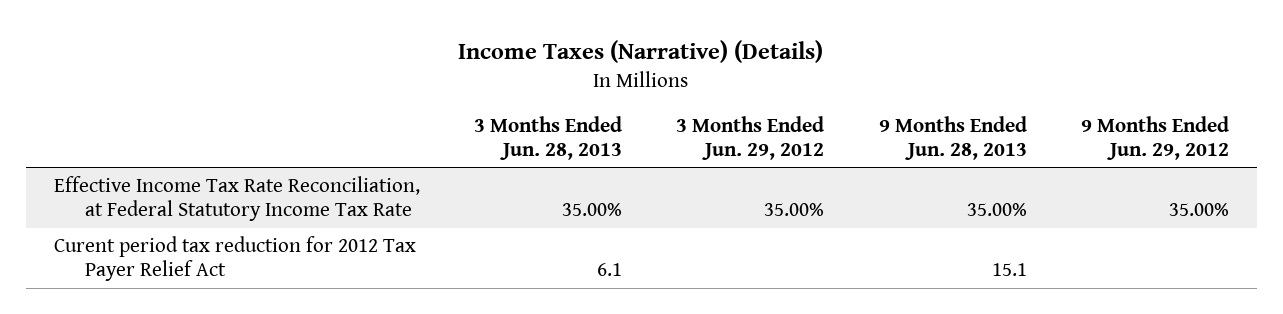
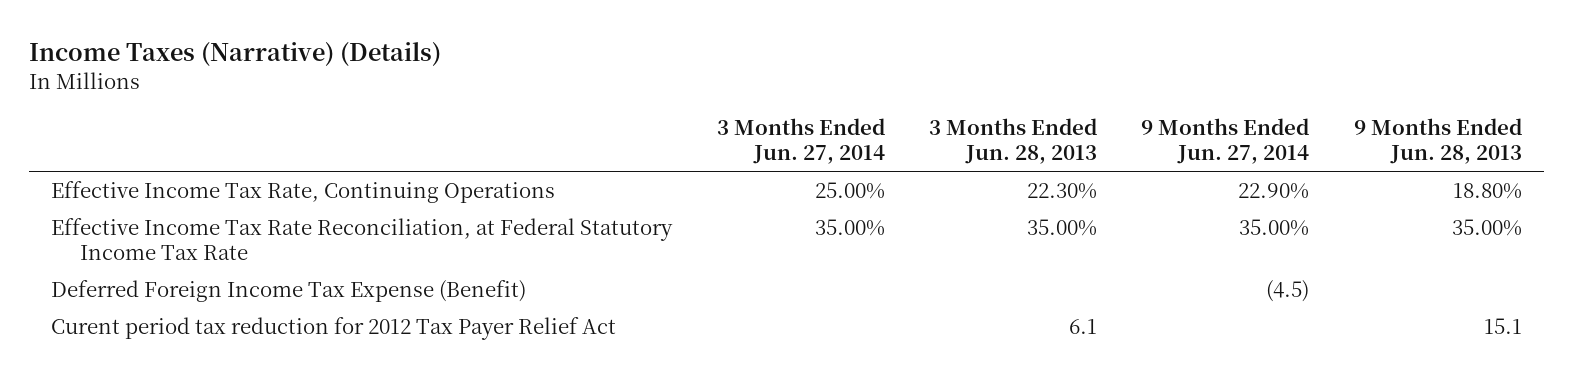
[676,115,825,160] 3 Months Ended Jun. 29, 2012 -> none
[1081,115,1230,160] 9 Months Ended Jun. 29, 2012 -> none
none -> [716,118,885,164] 3 Months Ended Jun. 27, 2014
none -> [1141,118,1310,164] 9 Months Ended Jun. 27, 2014
none -> [51,181,556,204] Effective Income Tax Rate, Continuing Operations
none -> [51,280,527,303] Deferred Foreign Income Tax Expense (Benefit)

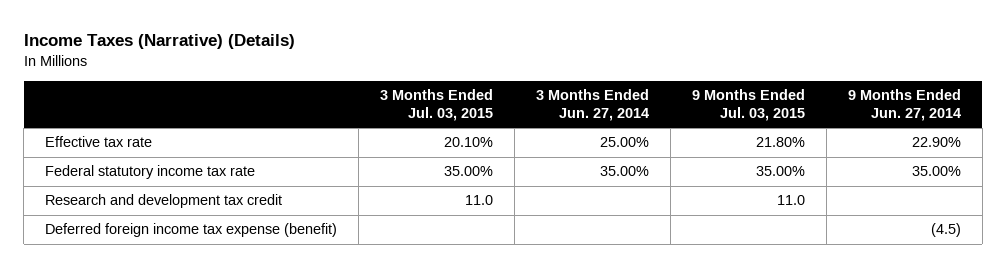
[929,118,1098,164] 3 Months Ended Jun. 28, 2013 -> none
[1353,118,1522,164] 9 Months Ended Jun. 28, 2013 -> none
none -> [380,89,494,121] 3 Months Ended Jul. 03, 2015
none -> [691,89,805,121] 9 Months Ended Jul. 03, 2015
[51,317,617,341] Curent period tax reduction for 2012 Tax Payer Relief Act -> none
[51,181,556,204] Effective Income Tax Rate, Continuing Operations -> [45,136,153,148] Effective tax rate
[51,218,674,260] Effective Income Tax Rate Reconciliation, at Federal Statutory Income Tax Rate -> [45,165,256,180] Federal statutory income tax rate
none -> [45,194,283,209] Research and development tax credit
[51,280,527,303] Deferred Foreign Income Tax Expense (Benefit) -> [45,223,338,238] Deferred foreign income tax expense (benefit)

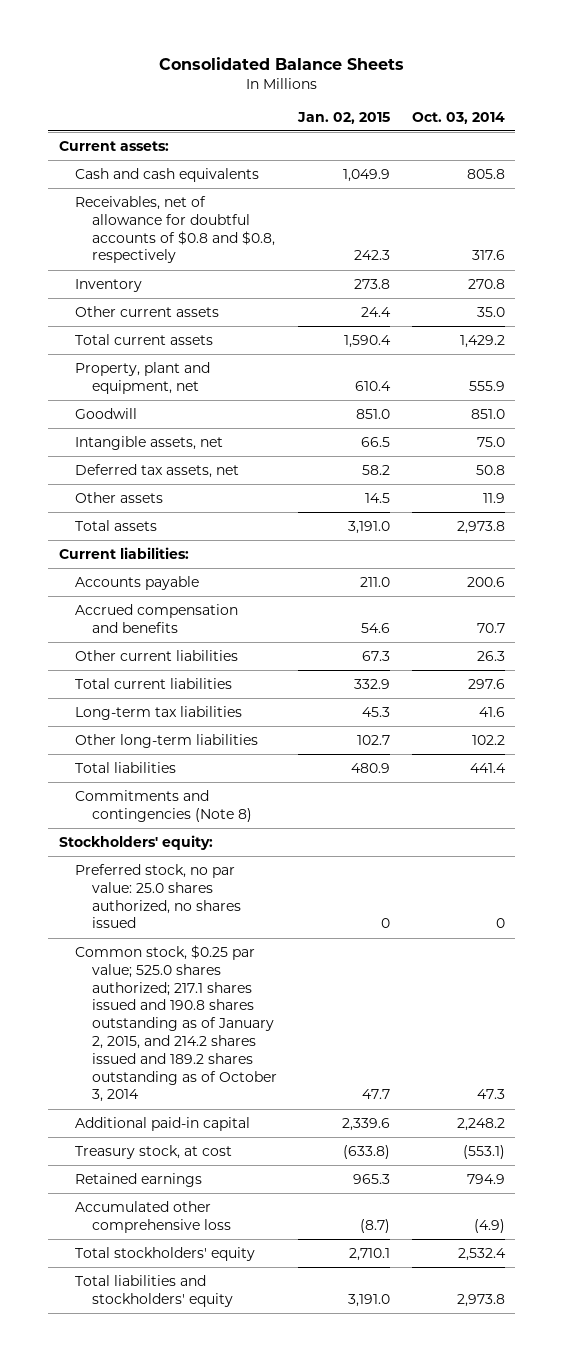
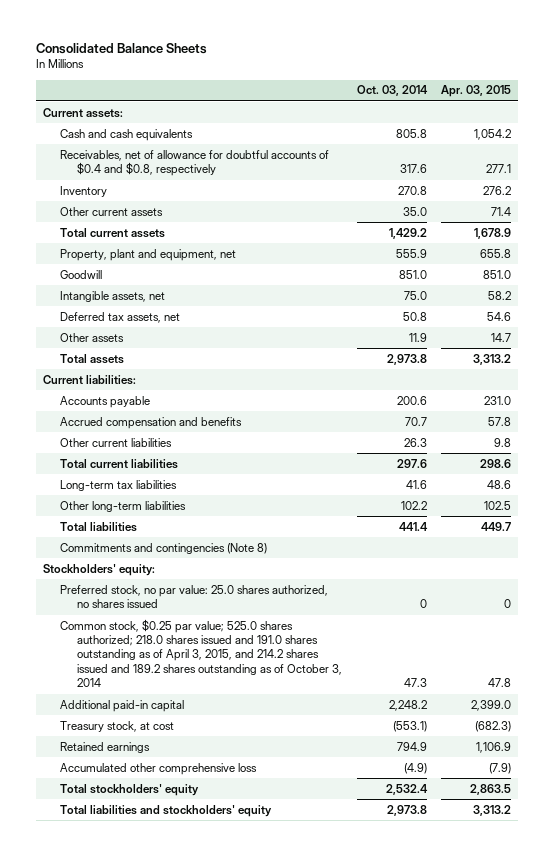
[297,111,391,124] Jan. 02, 2015 -> none
none -> [441,85,512,98] Apr. 03, 2015
[75,196,275,264] Receivables, net of allowance for doubtful accounts of $0.8 and $0.8, respectively -> [59,149,329,177] Receivables, net of allowance for doubtful accounts of $0.4 and $0.8, respectively
[75,945,277,1103] Common stock, $0.25 par value; 525.0 shares authorized; 217.1 shares issued and 190.8 shares outstanding as of January 2, 2015, and 214.2 shares issued and 189.2 shares outstanding as of October 3, 2014 -> [59,618,343,688] Common stock, $0.25 par value; 525.0 shares authorized; 218.0 shares issued and 191.0 shares outstanding as of April 3, 2015, and 214.2 shares issued and 189.2 shares outstanding as of October 3, 2014

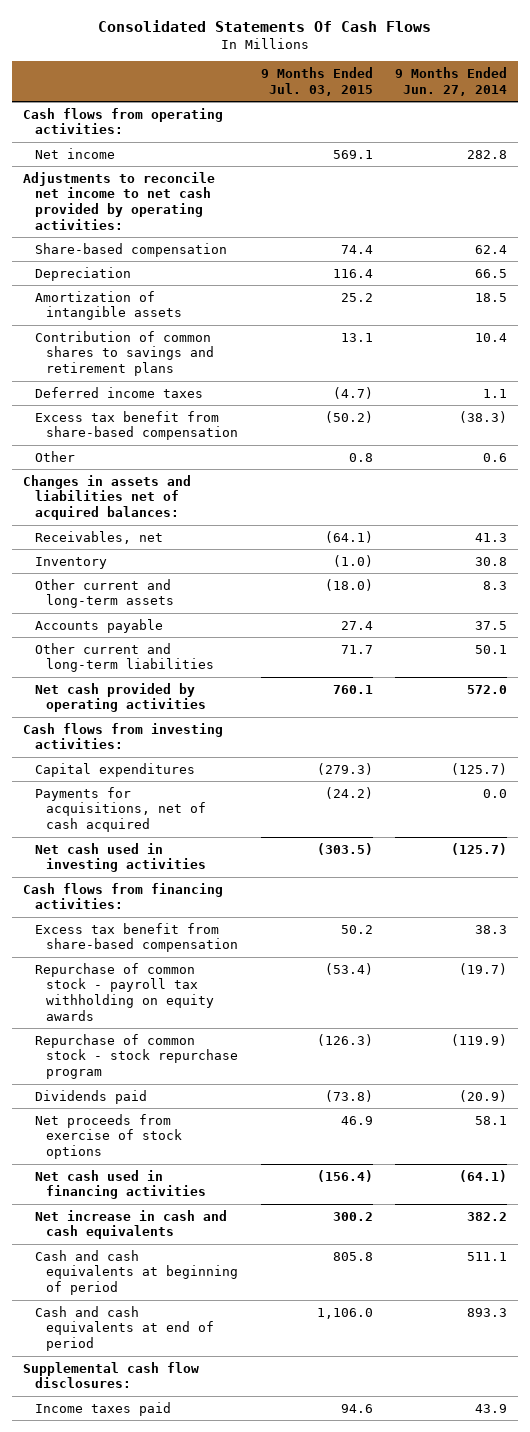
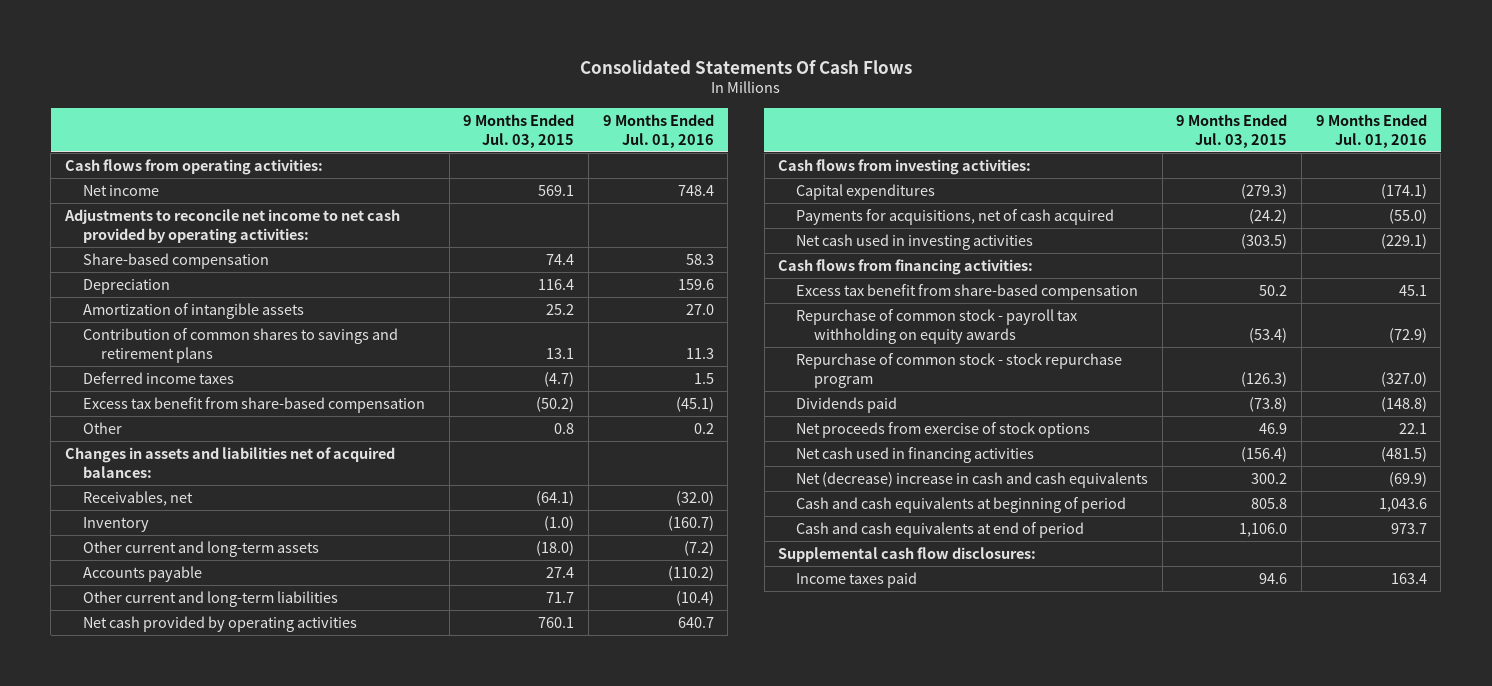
[395,66,508,96] 9 Months Ended Jun. 27, 2014 -> none
none -> [602,113,714,148] 9 Months Ended Jul. 01, 2016
[34,1209,227,1240] Net increase in cash and cash equivalents -> [796,471,1149,488] Net (decrease) increase in cash and cash equivalents

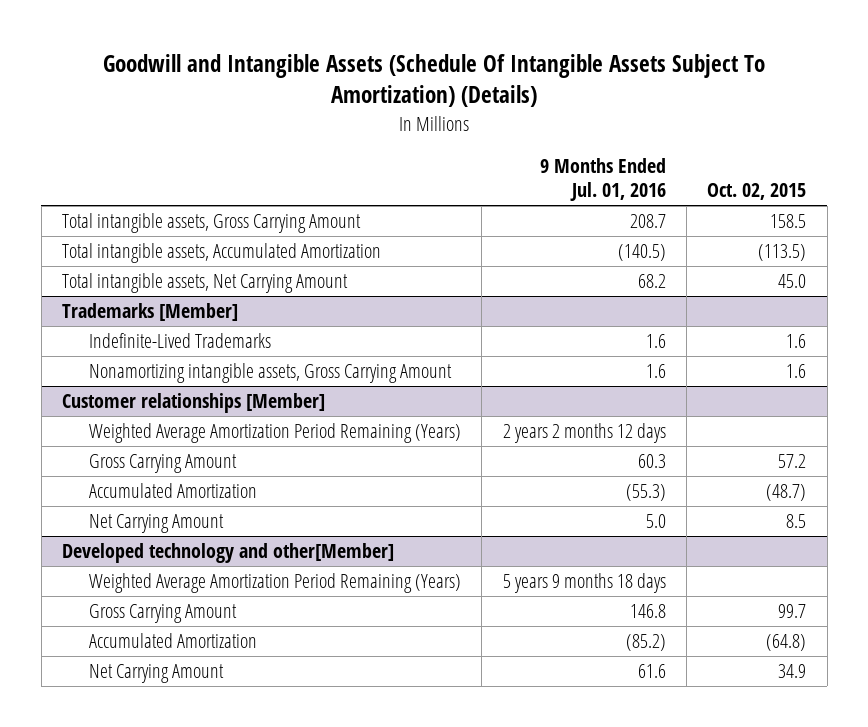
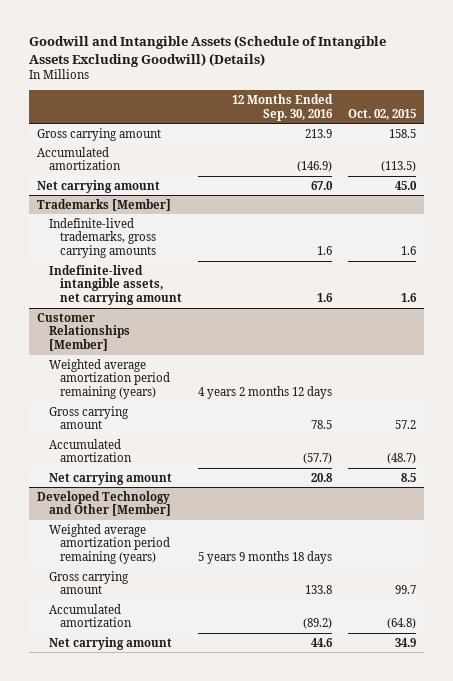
[103,54,766,108] Goodwill and Intangible Assets (Schedule Of Intangible Assets Subject To Amortization) (Details) -> [28,35,386,67] Goodwill and Intangible Assets (Schedule of Intangible Assets Excluding Goodwill) (Details)
[539,157,666,202] 9 Months Ended Jul. 01, 2016 -> none
none -> [232,93,334,121] 12 Months Ended Sep. 30, 2016
[61,213,361,234] Total intangible assets, Gross Carrying Amount -> [36,127,161,141] Gross carrying amount
[61,243,381,264] Total intangible assets, Accumulated Amortization -> [36,146,121,171] Accumulated amortization
[61,273,348,294] Total intangible assets, Net Carrying Amount -> [36,179,160,193] Net carrying amount
[88,333,271,349] Indefinite-Lived Trademarks -> [48,217,157,258] Indefinite-lived trademarks, gross carrying amounts
[88,363,452,384] Nonamortizing intangible assets, Gross Carrying Amount -> [48,264,183,305] Indefinite-lived intangible assets, net carrying amount
[61,393,325,414] Customer relationships [Member] -> [36,312,130,351] Customer Relationships [Member]
[88,423,461,444] Weighted Average Amortization Period Remaining (Years) -> [48,358,171,399] Weighted average amortization period remaining (years)
[88,454,237,474] Gross Carrying Amount -> [48,405,129,430] Gross carrying amount
[88,483,257,499] Accumulated Amortization -> [48,438,133,463] Accumulated amortization
[88,514,224,534] Net Carrying Amount -> [48,471,172,485] Net carrying amount
[61,543,394,564] Developed technology and other[Member] -> [36,490,171,517] Developed Technology and Other [Member]
[88,573,461,594] Weighted Average Amortization Period Remaining (Years) -> [48,523,171,564] Weighted average amortization period remaining (years)
[88,604,237,624] Gross Carrying Amount -> [48,570,129,595] Gross carrying amount
[88,633,257,649] Accumulated Amortization -> [48,603,133,628] Accumulated amortization
[88,664,224,684] Net Carrying Amount -> [48,636,172,650] Net carrying amount

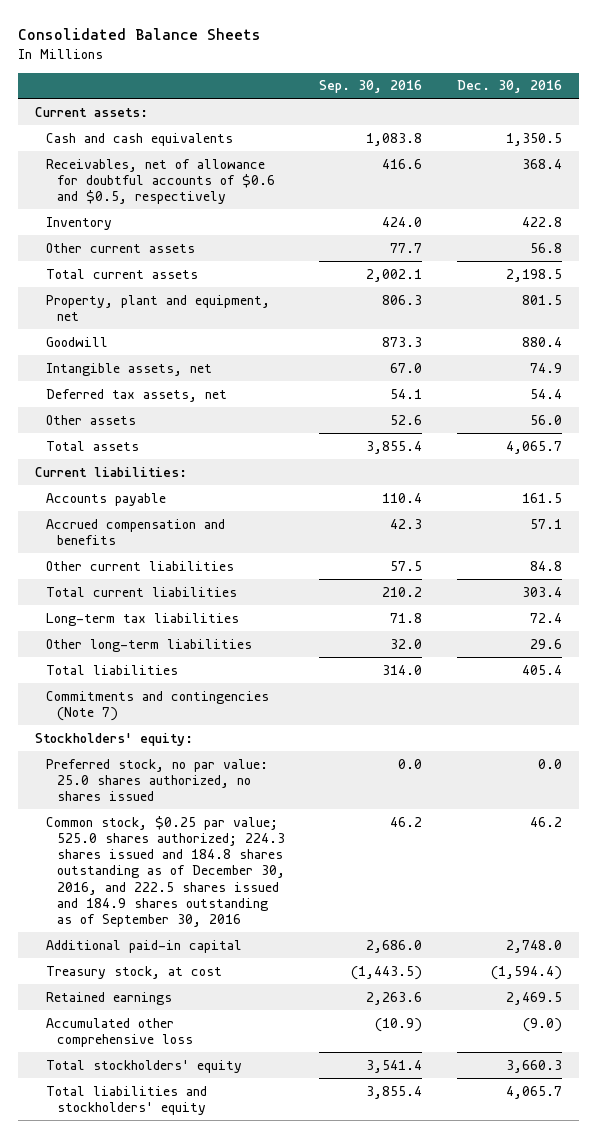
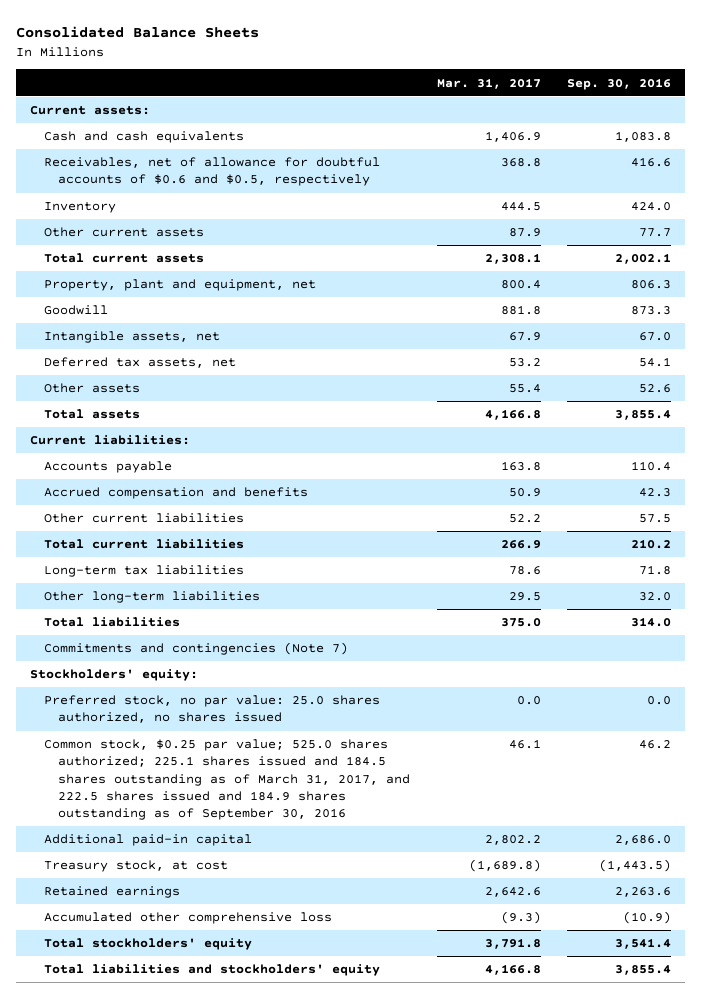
[457,80,563,94] Dec. 30, 2016 -> none
none -> [436,77,541,89] Mar. 31, 2017
[45,815,285,928] Common stock, $0.25 par value; 525.0 shares authorized; 224.3 shares issued and 184.8 shares outstanding as of December 30, 2016, and 222.5 shares issued and 184.9 shares outstanding as of September 30, 2016 -> [43,739,411,820] Common stock, $0.25 par value; 525.0 shares authorized; 225.1 shares issued and 184.5 shares outstanding as of March 31, 2017, and 222.5 shares issued and 184.9 shares outstanding as of September 30, 2016

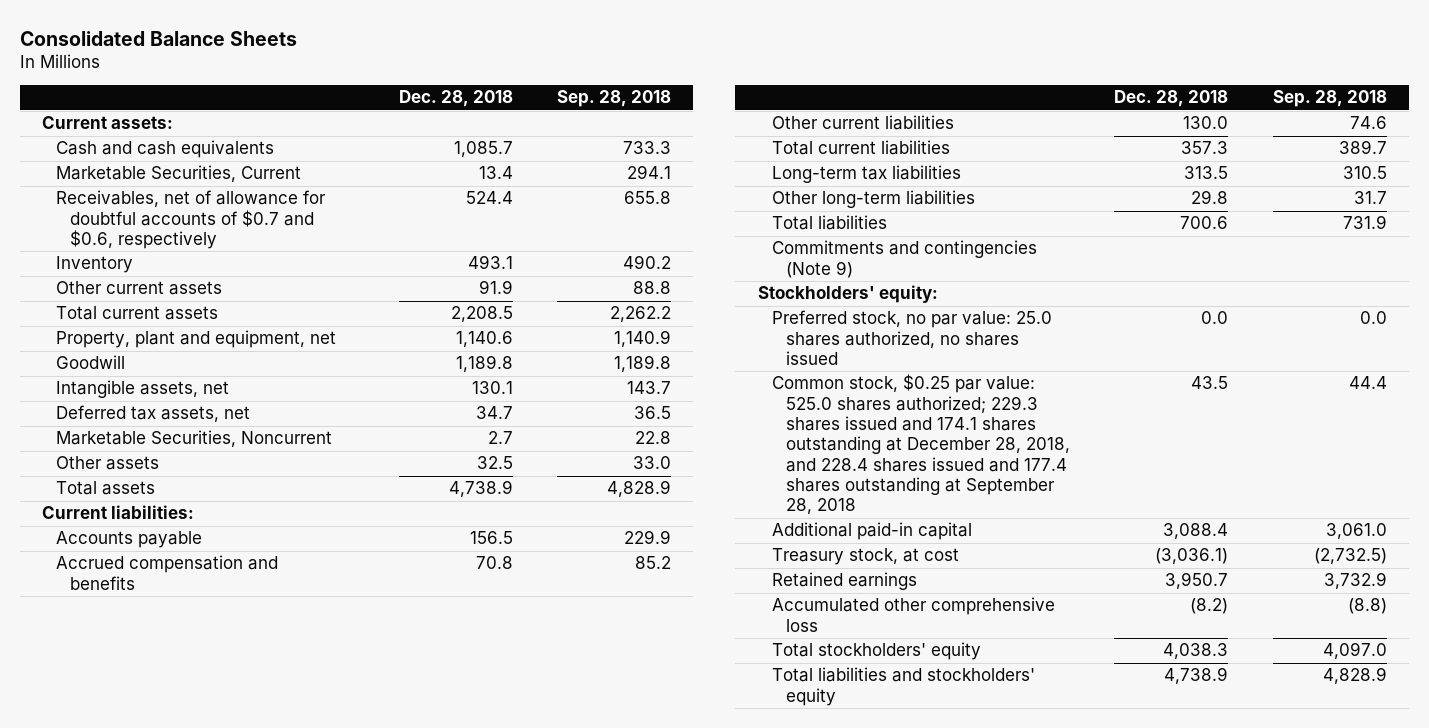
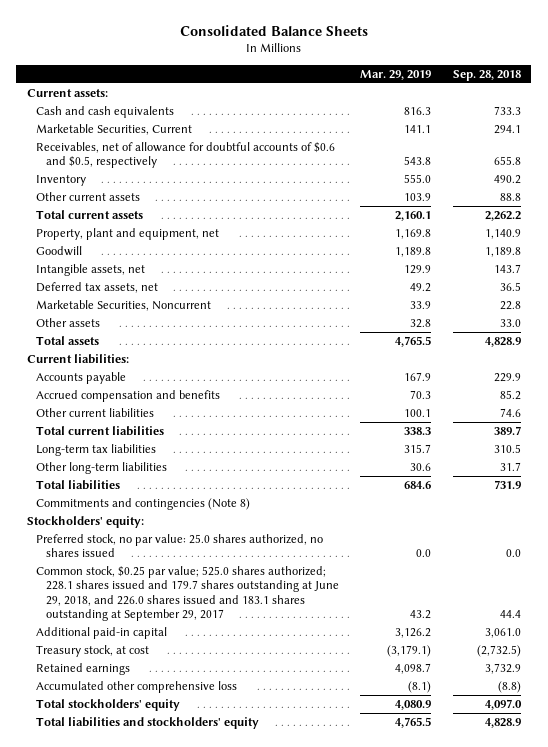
[398,90,513,108] Dec. 28, 2018 -> none
none -> [360,69,432,80] Mar. 29, 2019
[56,190,327,250] Receivables, net of allowance for doubtful accounts of $0.7 and $0.6, respectively -> [36,141,336,169] Receivables, net of allowance for doubtful accounts of $0.6 and $0.5, respectively
[771,240,1037,278] Commitments and contingencies (Note 9) -> [36,497,251,510] Commitments and contingencies (Note 8)
[771,374,1070,515] Common stock, $0.25 par value: 525.0 shares authorized; 229.3 shares issued and 174.1 shares outstanding at December 28, 2018, and 228.4 shares issued and 177.4 shares outstanding at September 28, 2018 -> [36,565,339,621] Common stock, $0.25 par value; 525.0 shares authorized; 228.1 shares issued and 179.7 shares outstanding at June 29, 2018, and 226.0 shares issued and 183.1 shares outstanding at September 29, 2017

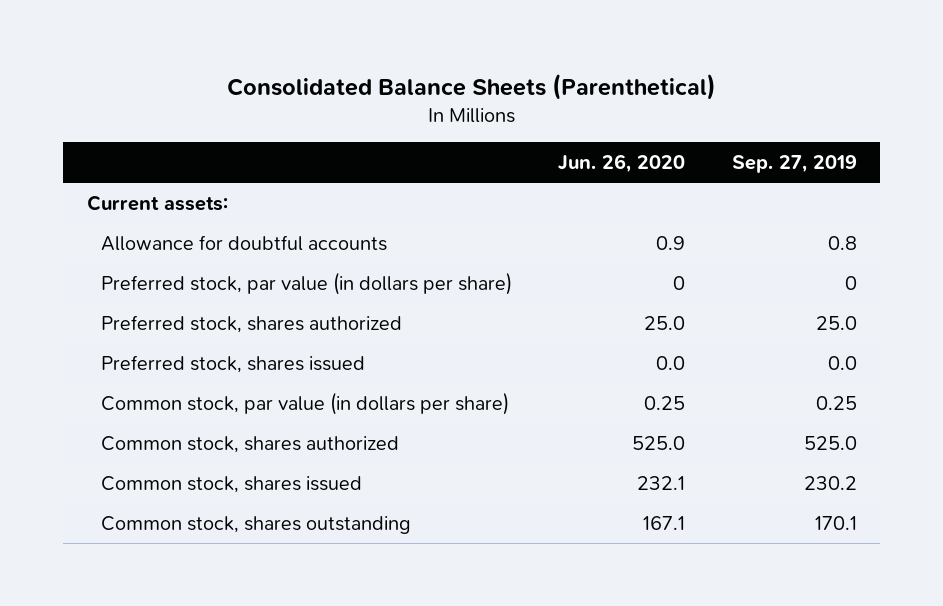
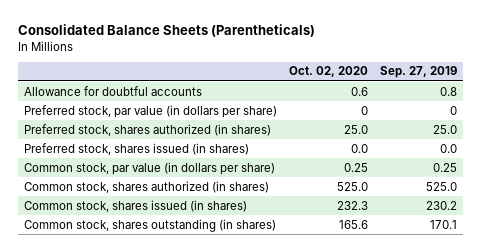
[226,73,716,100] Consolidated Balance Sheets (Parenthetical) -> [17,24,315,38] Consolidated Balance Sheets (Parentheticals)
[558,154,686,174] Jun. 26, 2020 -> none
none -> [288,66,368,78] Oct. 02, 2020
[86,194,228,211] Current assets: -> none
[101,314,403,333] Preferred stock, shares authorized -> [23,123,271,136] Preferred stock, shares authorized (in shares)
[101,354,366,373] Preferred stock, shares issued -> [23,142,249,155] Preferred stock, shares issued (in shares)
[101,435,400,453] Common stock, shares authorized -> [23,180,269,193] Common stock, shares authorized (in shares)
[101,475,363,493] Common stock, shares issued -> [23,199,247,212] Common stock, shares issued (in shares)
[101,515,412,534] Common stock, shares outstanding -> [23,218,276,232] Common stock, shares outstanding (in shares)

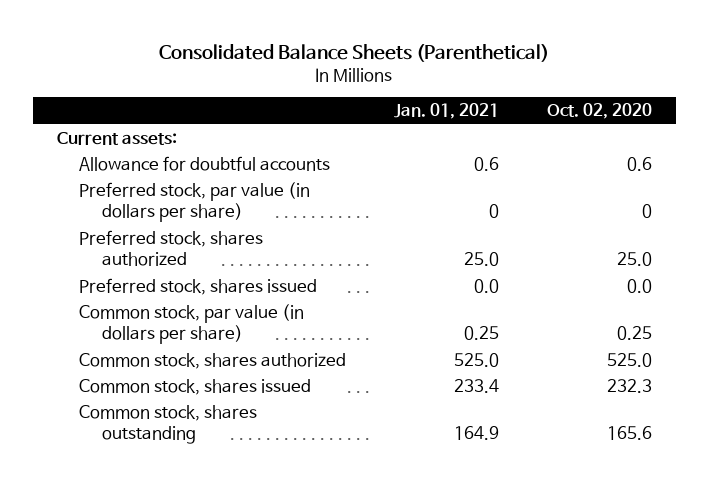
[17,24,315,38] Consolidated Balance Sheets (Parentheticals) -> [159,43,550,62] Consolidated Balance Sheets (Parenthetical)
[380,66,458,79] Sep. 27, 2019 -> none
none -> [394,103,500,120] Jan. 01, 2021
none -> [56,132,177,146] Current assets:
[23,123,271,136] Preferred stock, shares authorized (in shares) -> [79,230,264,267] Preferred stock, shares authorized
[23,142,249,155] Preferred stock, shares issued (in shares) -> [79,278,318,296] Preferred stock, shares issued
[23,180,269,193] Common stock, shares authorized (in shares) -> [79,353,347,370] Common stock, shares authorized
[23,199,247,212] Common stock, shares issued (in shares) -> [79,379,312,396] Common stock, shares issued
[23,218,276,232] Common stock, shares outstanding (in shares) -> [79,405,258,445] Common stock, shares outstanding

